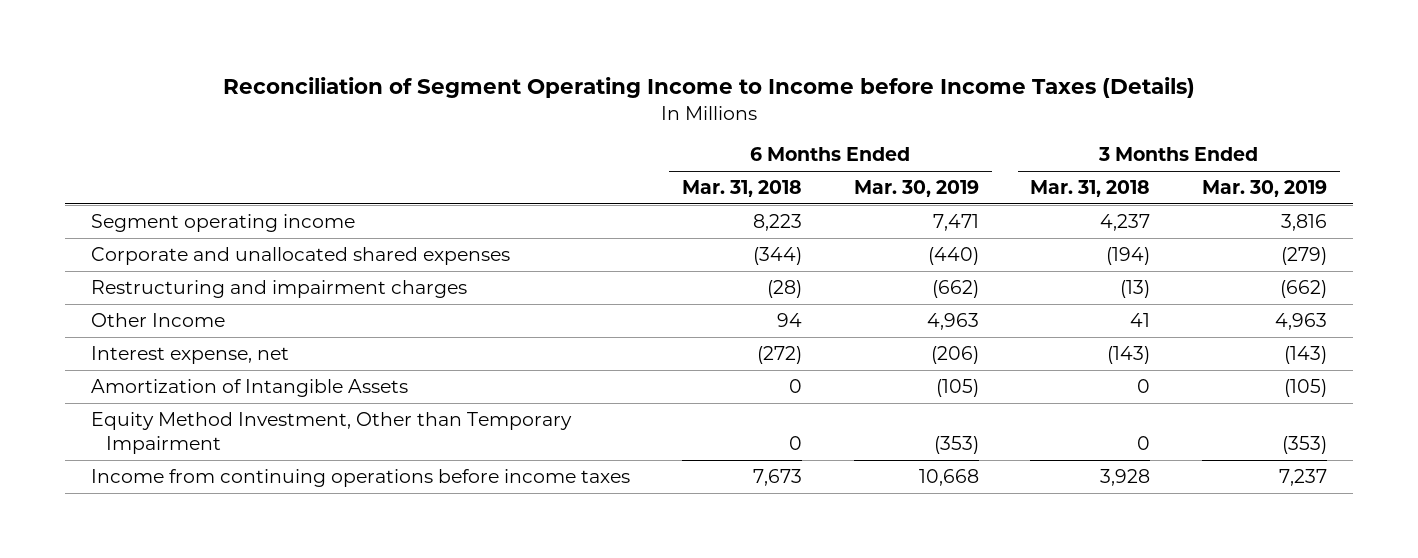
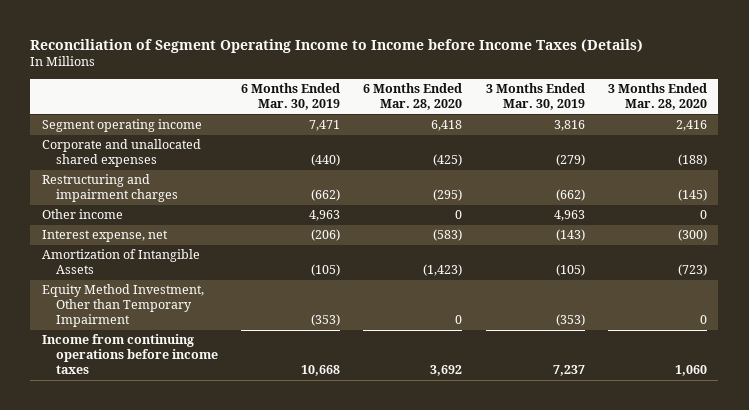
[681,180,802,198] Mar. 31, 2018 -> none
[1030,180,1151,198] Mar. 31, 2018 -> none
none -> [363,83,463,110] 6 Months Ended Mar. 28, 2020
none -> [607,83,707,110] 3 Months Ended Mar. 28, 2020
[91,312,226,327] Other Income -> [41,209,123,220] Other income

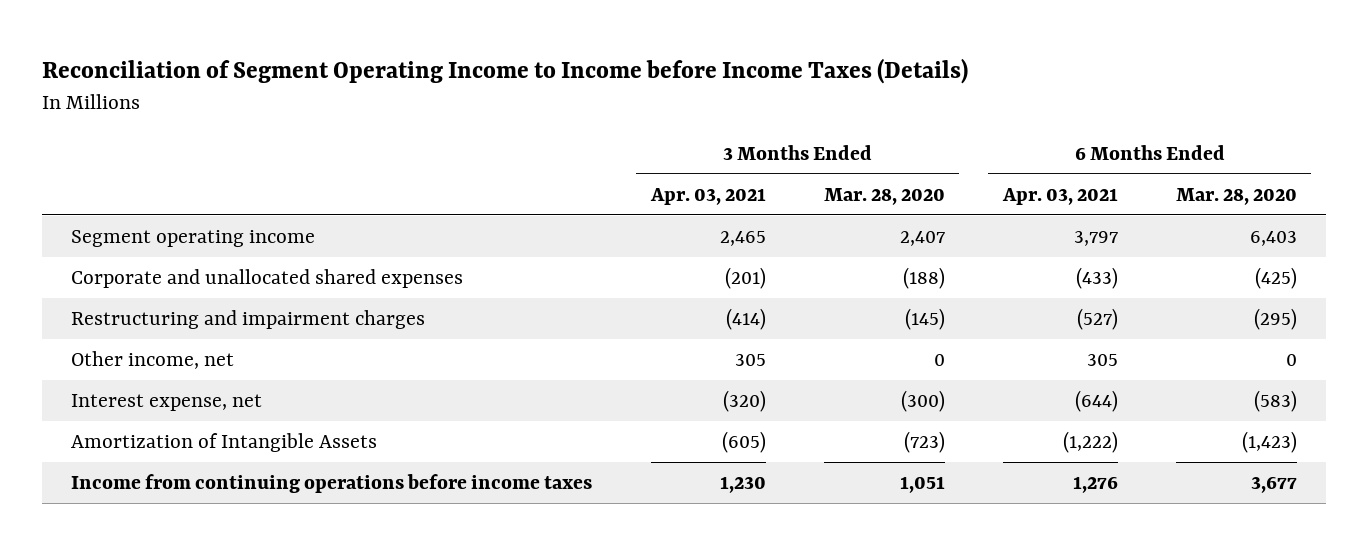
[241,83,341,110] 6 Months Ended Mar. 30, 2019 -> none
[485,83,585,110] 3 Months Ended Mar. 30, 2019 -> none
none -> [649,187,766,205] Apr. 03, 2021
none -> [1001,187,1118,205] Apr. 03, 2021
[431,120,463,132] 6,418 -> [1249,231,1297,247] 6,403
[675,120,707,132] 2,416 -> [899,231,945,247] 2,407
[41,209,123,220] Other income -> [71,351,235,370] Other income, net
[41,284,204,328] Equity Method Investment, Other than Temporary Impairment -> none
[430,365,463,377] 3,692 -> [1250,476,1297,494] 3,677
[674,365,707,377] 1,060 -> [899,476,945,494] 1,051

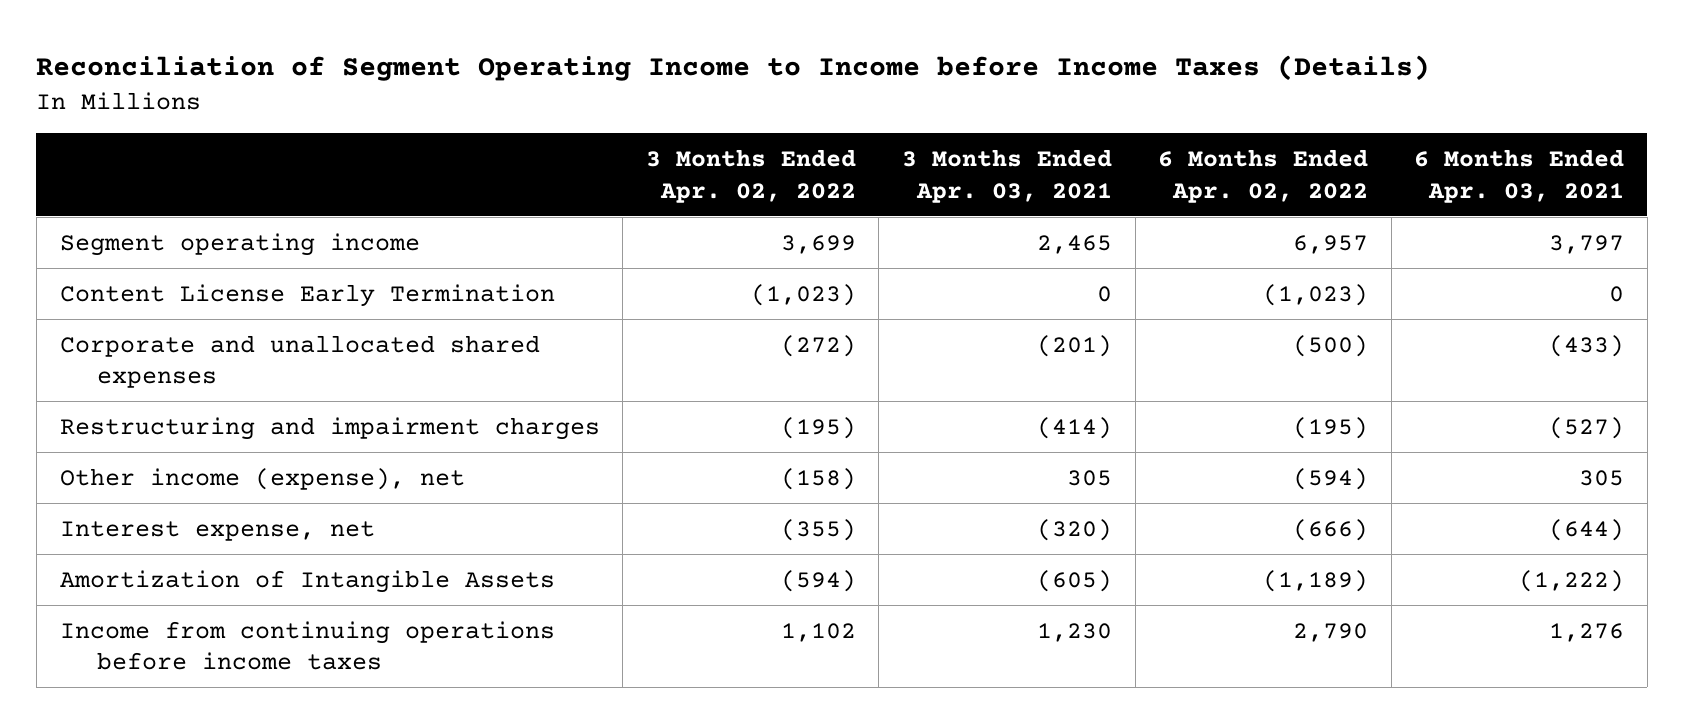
[823,187,945,205] Mar. 28, 2020 -> none
[1175,187,1297,205] Mar. 28, 2020 -> none
none -> [645,149,856,203] 3 Months Ended Apr. 02, 2022
none -> [1158,149,1369,203] 6 Months Ended Apr. 02, 2022
none -> [59,283,555,307] Content License Early Termination
[71,351,235,370] Other income, net -> [59,467,465,490] Other income (expense), net

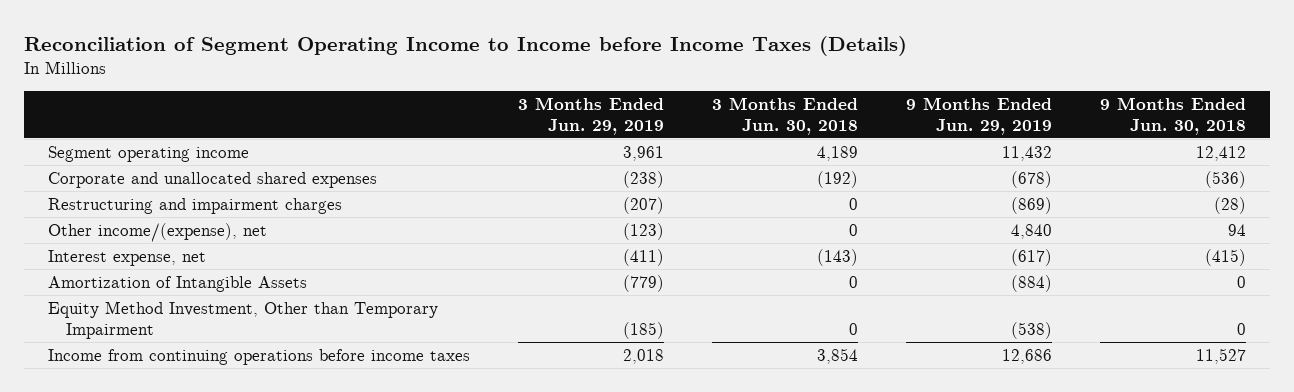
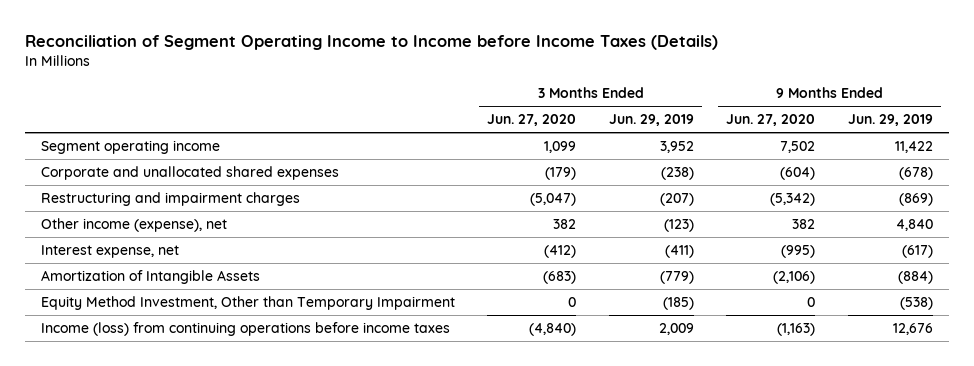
[711,97,858,135] 3 Months Ended Jun. 30, 2018 -> none
[1099,97,1246,135] 9 Months Ended Jun. 30, 2018 -> none
none -> [487,114,577,127] Jun. 27, 2020
none -> [726,114,816,127] Jun. 27, 2020
[623,146,665,162] 3,961 -> [659,141,694,154] 3,952
[1001,146,1052,162] 11,432 -> [894,141,933,154] 11,422
[48,223,268,243] Other income/(expense), net -> [40,218,227,233] Other income (expense), net
[48,349,471,366] Income from continuing operations before income taxes -> [40,322,450,337] Income (loss) from continuing operations before income taxes
[623,349,665,365] 2,018 -> [658,323,694,336] 2,009
[1001,349,1052,365] 12,686 -> [892,323,933,336] 12,676

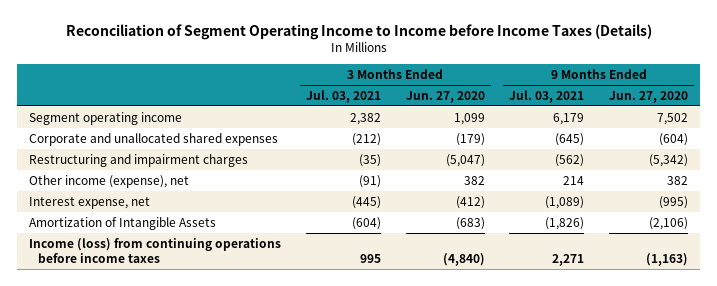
[608,114,694,127] Jun. 29, 2019 -> none
[847,114,933,127] Jun. 29, 2019 -> none
none -> [305,89,381,103] Jul. 03, 2021
none -> [509,89,585,103] Jul. 03, 2021
[40,296,455,311] Equity Method Investment, Other than Temporary Impairment -> none

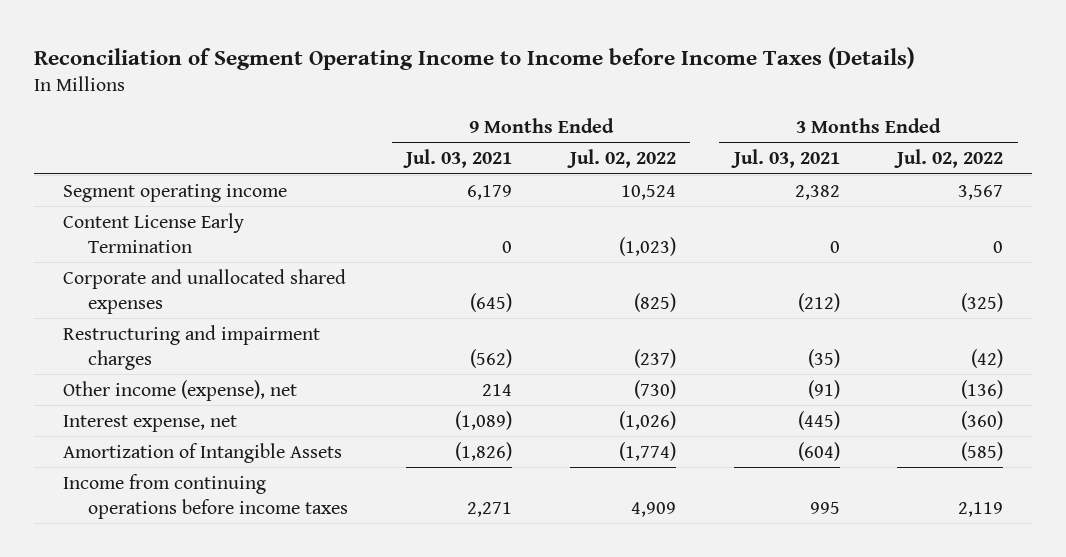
[405,90,485,103] Jun. 27, 2020 -> none
[609,90,689,103] Jun. 27, 2020 -> none
none -> [566,149,676,169] Jul. 02, 2022
none -> [894,149,1004,169] Jul. 02, 2022
none -> [62,212,244,253] Content License Early Termination
[29,237,282,264] Income (loss) from continuing operations before income taxes -> [62,473,349,519] Income from continuing operations before income taxes

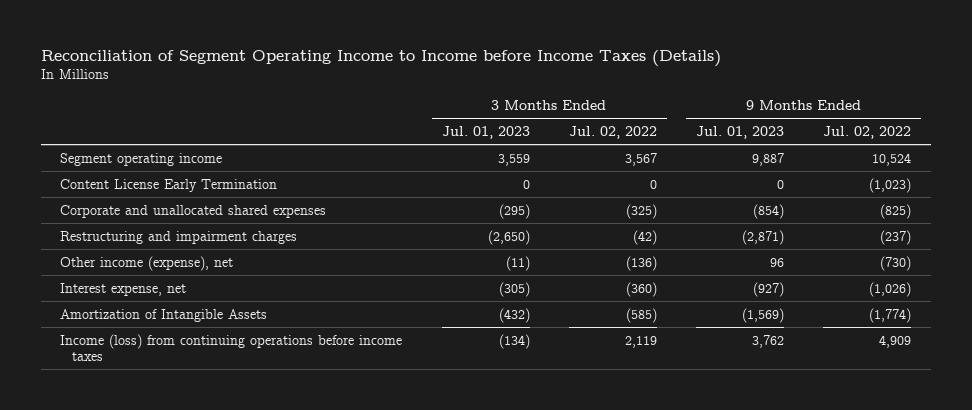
[403,149,513,169] Jul. 03, 2021 -> none
[730,149,840,169] Jul. 03, 2021 -> none
none -> [441,125,530,139] Jul. 01, 2023
none -> [696,125,785,139] Jul. 01, 2023
[62,473,349,519] Income from continuing operations before income taxes -> [60,333,403,361] Income (loss) from continuing operations before income taxes

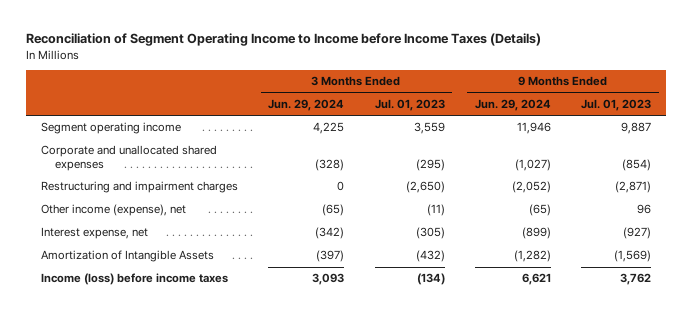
[568,125,657,139] Jul. 02, 2022 -> none
[823,125,912,139] Jul. 02, 2022 -> none
none -> [268,98,345,111] Jun. 29, 2024
none -> [474,98,551,111] Jun. 29, 2024
[60,178,278,192] Content License Early Termination -> none
[60,333,403,361] Income (loss) from continuing operations before income taxes -> [40,273,228,286] Income (loss) before income taxes

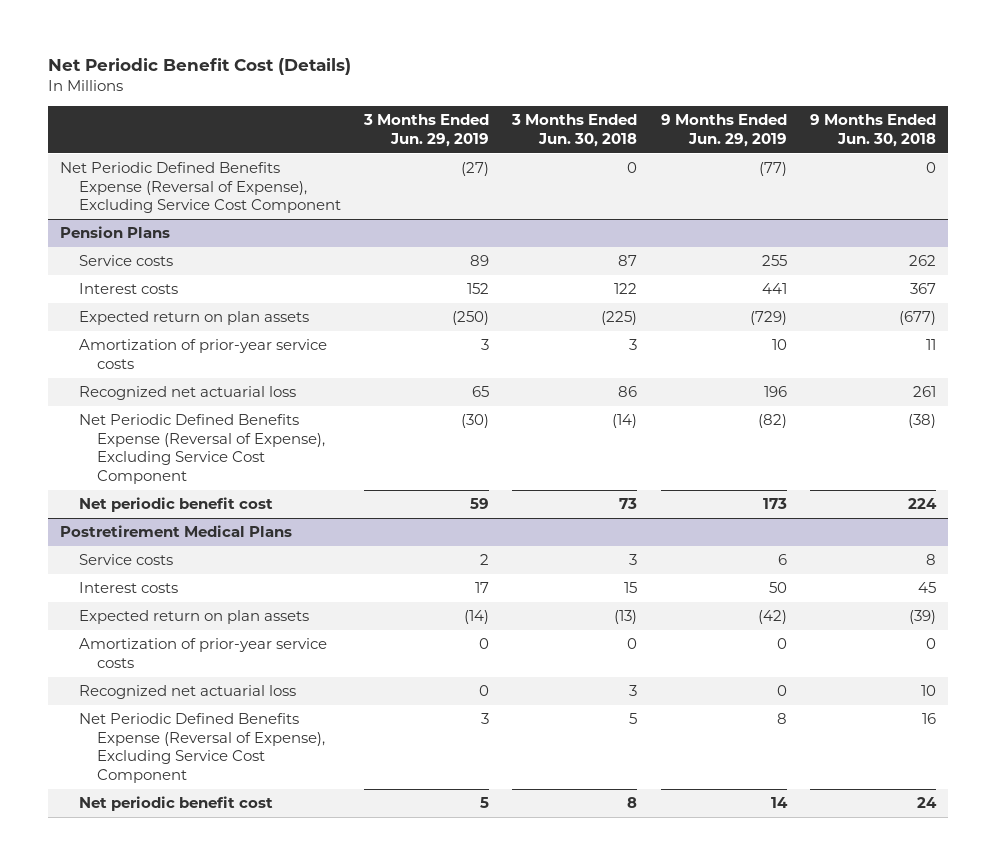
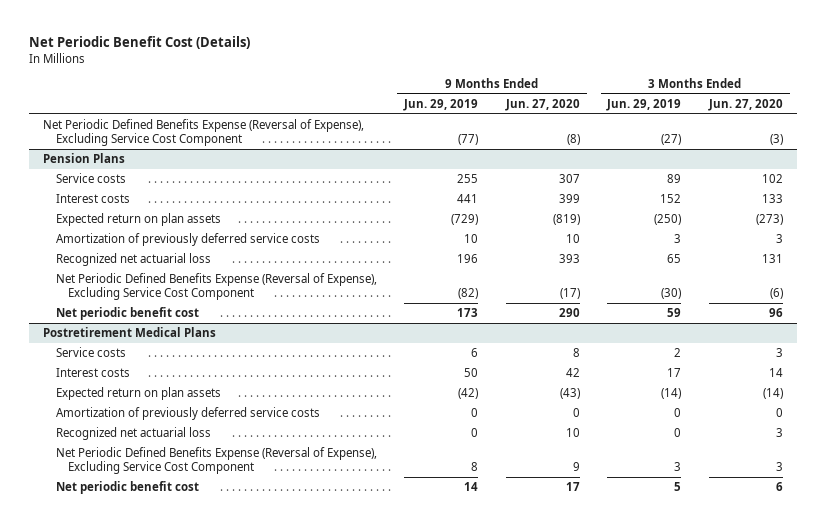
[511,114,638,147] 3 Months Ended Jun. 30, 2018 -> none
[810,114,937,147] 9 Months Ended Jun. 30, 2018 -> none
none -> [504,98,580,111] Jun. 27, 2020
none -> [708,98,784,111] Jun. 27, 2020
[78,339,327,369] Amortization of prior-year service costs -> [55,233,320,247] Amortization of previously deferred service costs
[78,638,327,668] Amortization of prior-year service costs -> [55,407,320,421] Amortization of previously deferred service costs

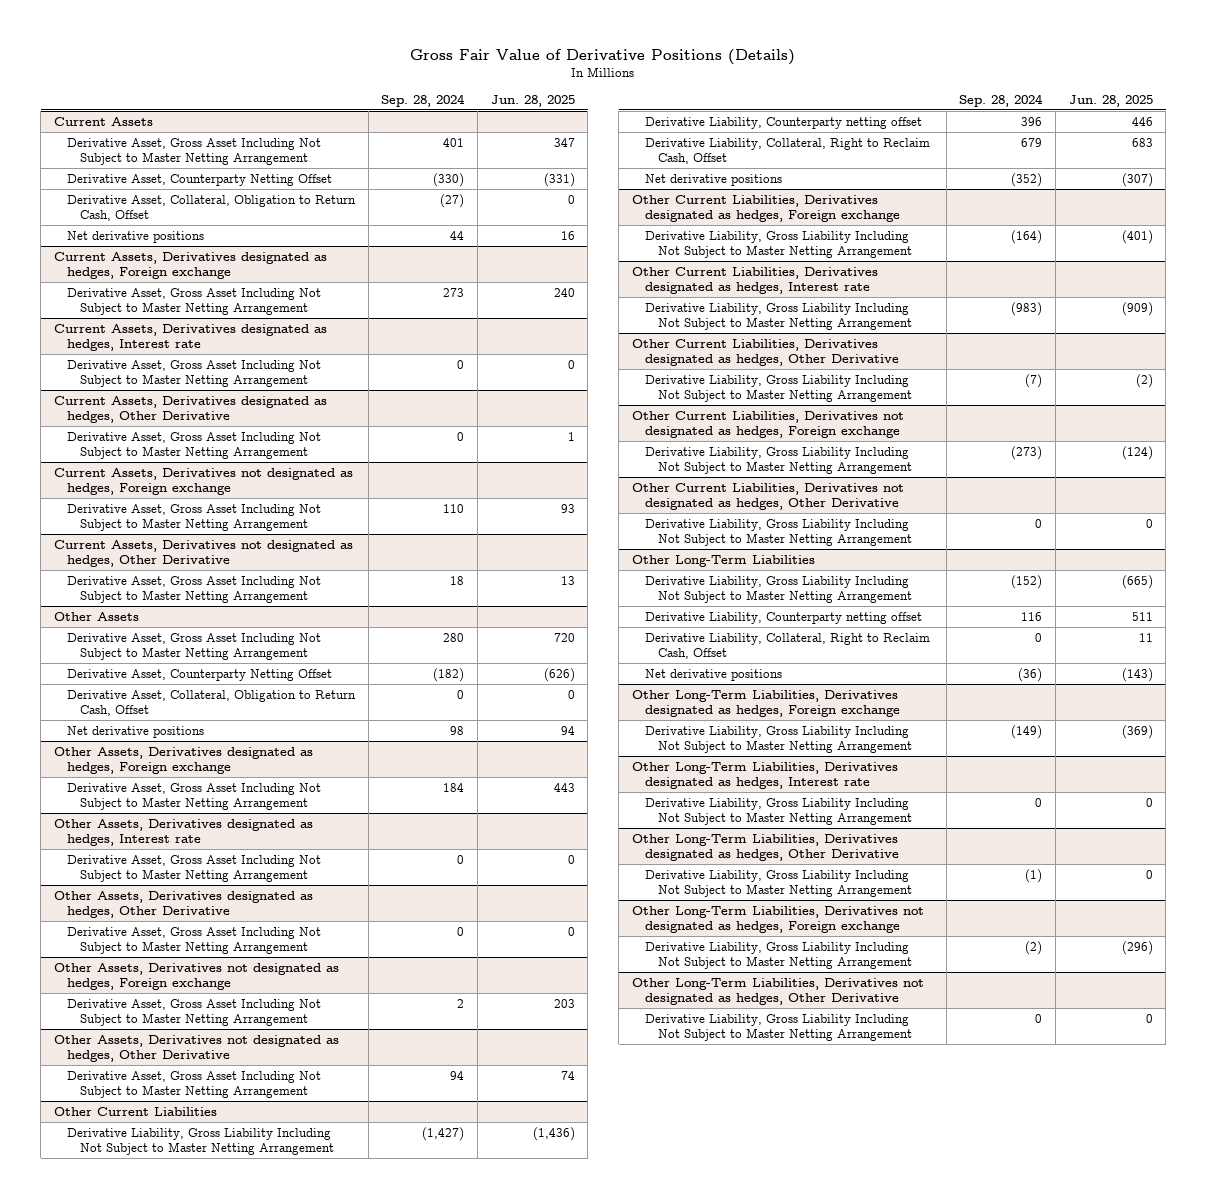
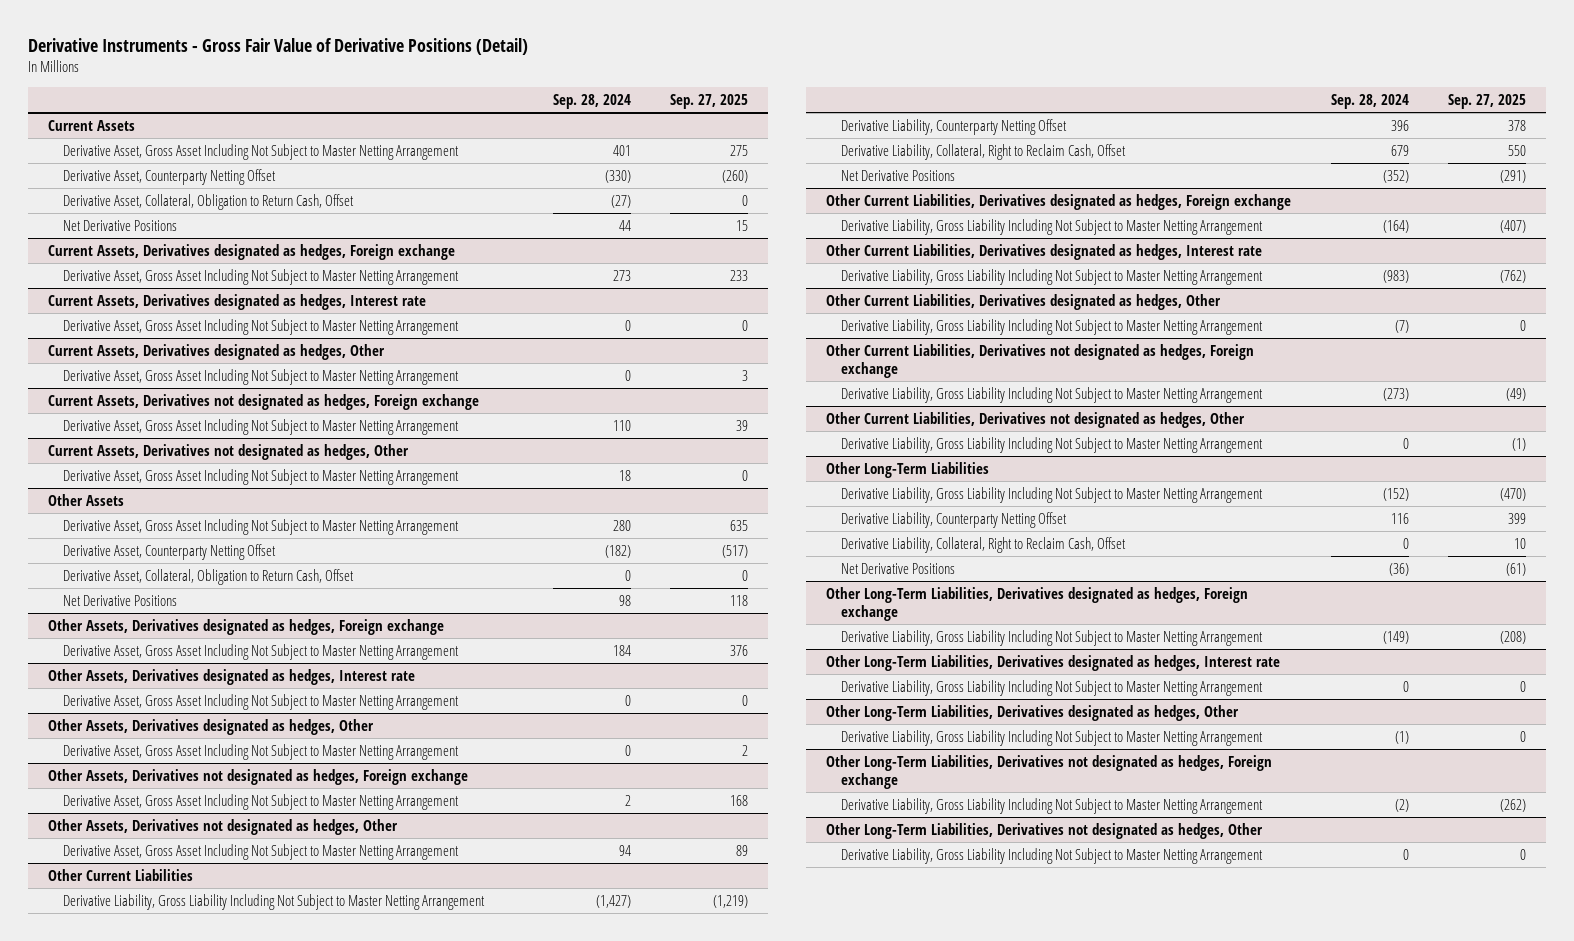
[410,49,796,66] Gross Fair Value of Derivative Positions (Details) -> [28,37,529,55] Derivative Instruments - Gross Fair Value of Derivative Positions (Detail)
[490,94,575,107] Jun. 28, 2025 -> none
none -> [670,94,749,110] Sep. 27, 2025
[66,230,204,243] Net derivative positions -> [63,219,178,231] Net Derivative Positions
[54,395,328,423] Current Assets, Derivatives designated as hedges, Other Derivative -> [47,343,385,360] Current Assets, Derivatives designated as hedges, Other
[54,539,354,567] Current Assets, Derivatives not designated as hedges, Other Derivative -> [47,443,409,460] Current Assets, Derivatives not designated as hedges, Other
[66,725,204,738] Net derivative positions -> [63,594,178,606] Net Derivative Positions
[54,890,314,918] Other Assets, Derivatives designated as hedges, Other Derivative -> [47,718,374,735] Other Assets, Derivatives designated as hedges, Other
[54,1034,340,1062] Other Assets, Derivatives not designated as hedges, Other Derivative -> [47,818,398,835] Other Assets, Derivatives not designated as hedges, Other
[644,116,922,129] Derivative Liability, Counterparty netting offset -> [841,118,1068,135] Derivative Liability, Counterparty Netting Offset
[644,173,782,186] Net derivative positions -> [841,169,956,181] Net Derivative Positions
[631,338,899,366] Other Current Liabilities, Derivatives designated as hedges, Other Derivative -> [825,293,1221,310] Other Current Liabilities, Derivatives designated as hedges, Other
[631,482,904,510] Other Current Liabilities, Derivatives not designated as hedges, Other Derivative -> [825,411,1245,428] Other Current Liabilities, Derivatives not designated as hedges, Other
[644,611,922,624] Derivative Liability, Counterparty netting offset -> [841,511,1068,528] Derivative Liability, Counterparty Netting Offset
[644,668,782,681] Net derivative positions -> [841,562,956,574] Net Derivative Positions
[631,833,899,861] Other Long-Term Liabilities, Derivatives designated as hedges, Other Derivative -> [825,704,1239,721] Other Long-Term Liabilities, Derivatives designated as hedges, Other
[631,977,924,1005] Other Long-Term Liabilities, Derivatives not designated as hedges, Other Derivative -> [825,822,1263,839] Other Long-Term Liabilities, Derivatives not designated as hedges, Other

